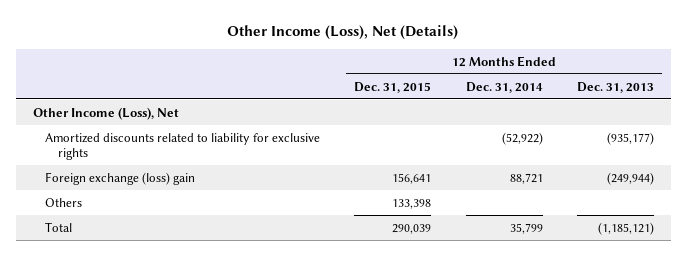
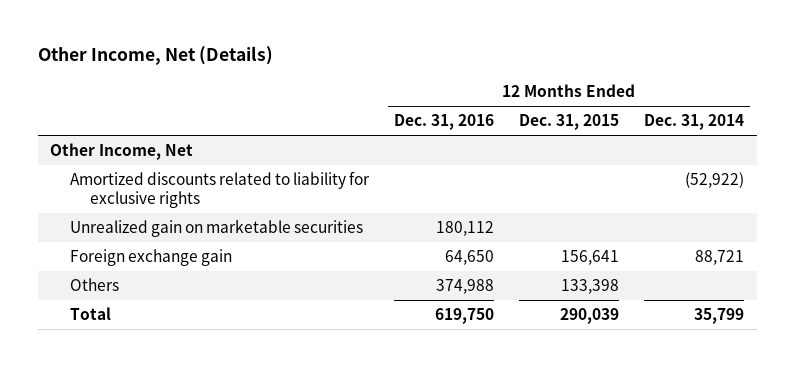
[227,24,459,40] Other Income (Loss), Net (Details) -> [37,46,273,66] Other Income, Net (Details)
[576,81,654,93] Dec. 31, 2013 -> none
none -> [394,114,495,131] Dec. 31, 2016
[32,106,179,120] Other Income (Loss), Net -> [50,143,194,161] Other Income, Net
none -> [69,220,363,238] Unrealized gain on marketable securities
[45,171,196,185] Foreign exchange (loss) gain -> [69,249,232,267] Foreign exchange gain

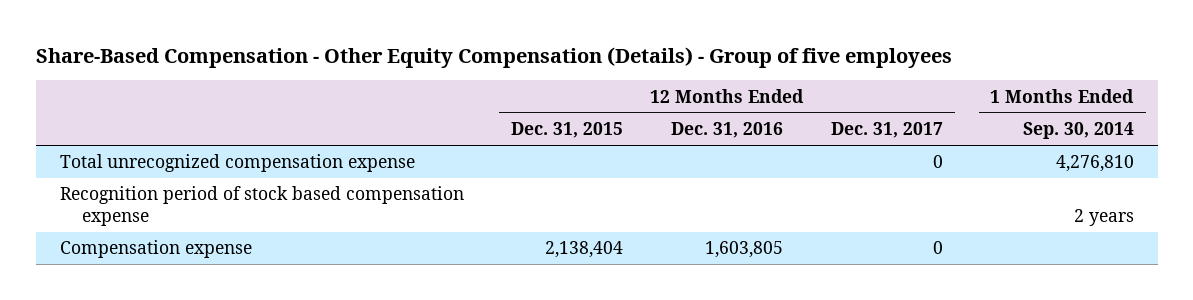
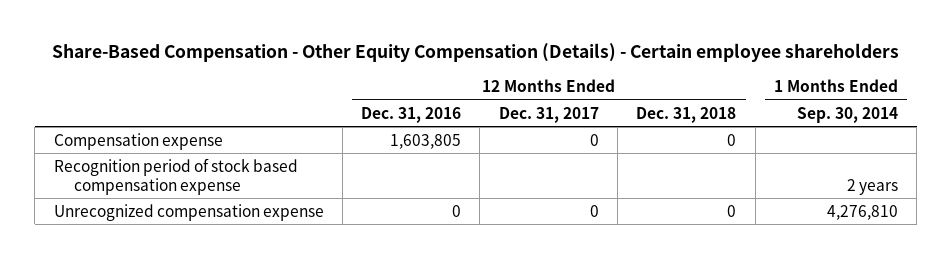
[35,46,952,68] Share-Based Compensation - Other Equity Compensation (Details) - Group of five employees -> [51,43,899,63] Share-Based Compensation - Other Equity Compensation (Details) - Certain employee shareholders
[511,122,624,139] Dec. 31, 2015 -> none
none -> [636,106,737,123] Dec. 31, 2018
[59,154,415,173] Total unrecognized compensation expense -> none
[59,186,464,226] Recognition period of stock based compensation expense -> [53,157,298,195] Recognition period of stock based compensation expense
none -> [53,203,324,221] Unrecognized compensation expense

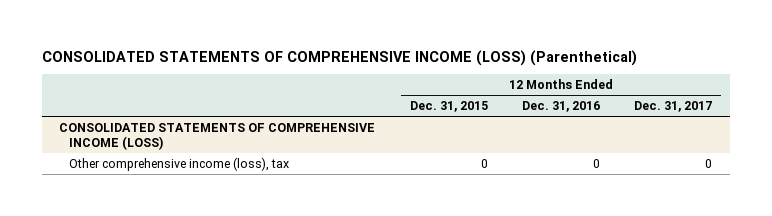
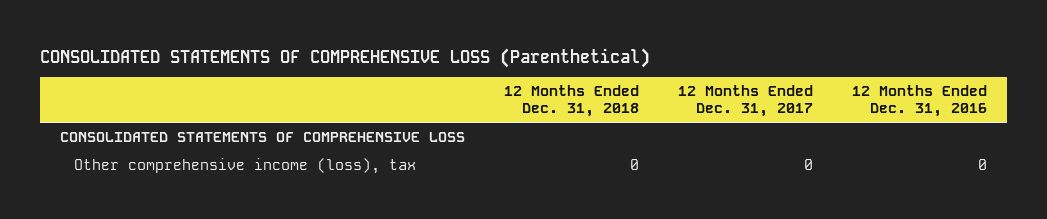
[42,49,638,66] CONSOLIDATED STATEMENTS OF COMPREHENSIVE INCOME (LOSS) (Parenthetical) -> [40,47,651,68] CONSOLIDATED STATEMENTS OF COMPREHENSIVE LOSS (Parenthetical)
[409,101,488,113] Dec. 31, 2015 -> none
none -> [504,85,640,118] 12 Months Ended Dec. 31, 2018
[59,122,376,151] CONSOLIDATED STATEMENTS OF COMPREHENSIVE INCOME (LOSS) -> [60,131,466,142] CONSOLIDATED STATEMENTS OF COMPREHENSIVE LOSS

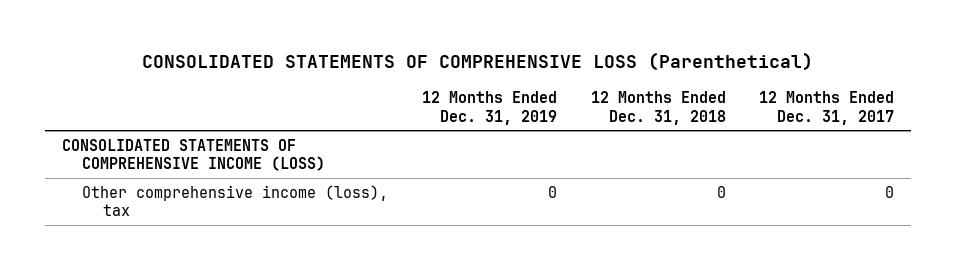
[852,85,988,118] 12 Months Ended Dec. 31, 2016 -> none
none -> [421,91,557,125] 12 Months Ended Dec. 31, 2019
[60,131,466,142] CONSOLIDATED STATEMENTS OF COMPREHENSIVE LOSS -> [61,138,326,172] CONSOLIDATED STATEMENTS OF COMPREHENSIVE INCOME (LOSS)

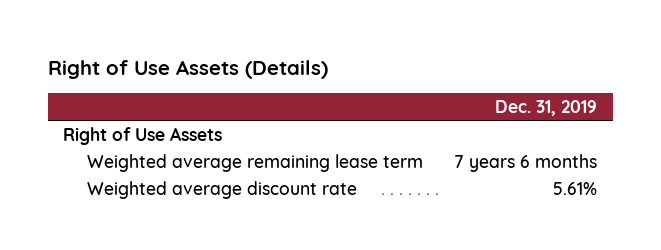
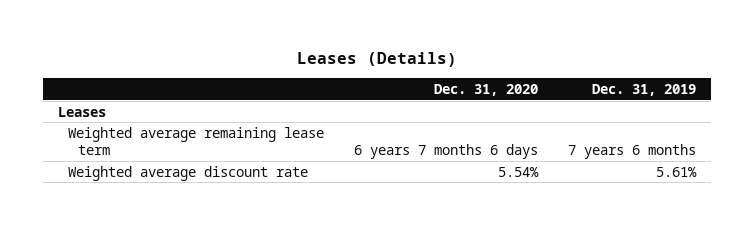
[47,60,328,80] Right of Use Assets (Details) -> [296,52,457,68] Leases (Details)
none -> [433,83,538,96] Dec. 31, 2020
[63,126,223,145] Right of Use Assets -> [57,106,106,117] Leases

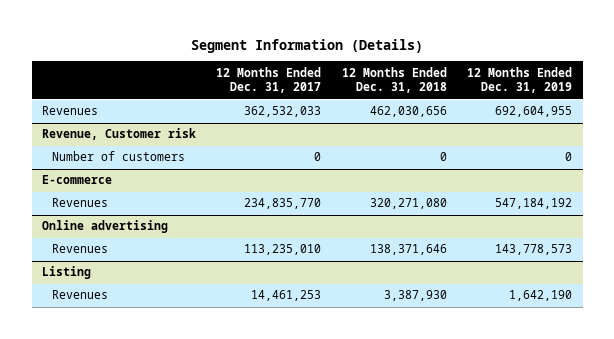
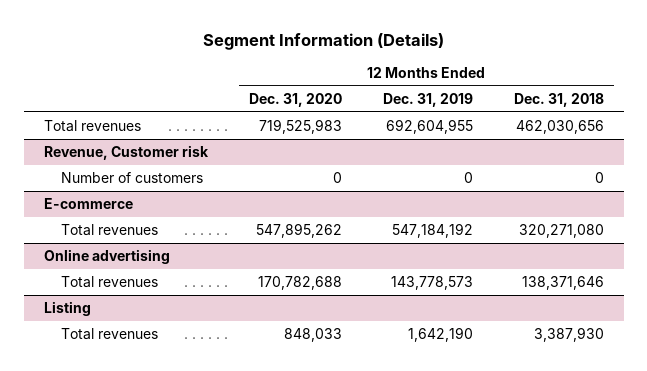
[216,66,322,94] 12 Months Ended Dec. 31, 2017 -> none
none -> [248,93,342,108] Dec. 31, 2020
[41,106,98,116] Revenues -> [43,120,141,133] Total revenues
[51,198,108,208] Revenues -> [60,224,158,237] Total revenues
[51,244,108,254] Revenues -> [60,276,158,289] Total revenues
[51,290,108,300] Revenues -> [60,328,158,341] Total revenues

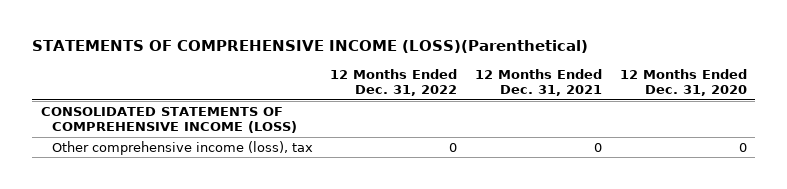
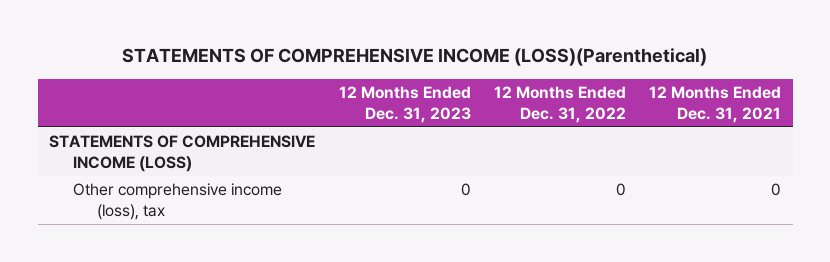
[619,68,747,97] 12 Months Ended Dec. 31, 2020 -> none
none -> [338,85,471,123] 12 Months Ended Dec. 31, 2023
[40,106,297,134] CONSOLIDATED STATEMENTS OF COMPREHENSIVE INCOME (LOSS) -> [49,135,316,173] STATEMENTS OF COMPREHENSIVE INCOME (LOSS)

